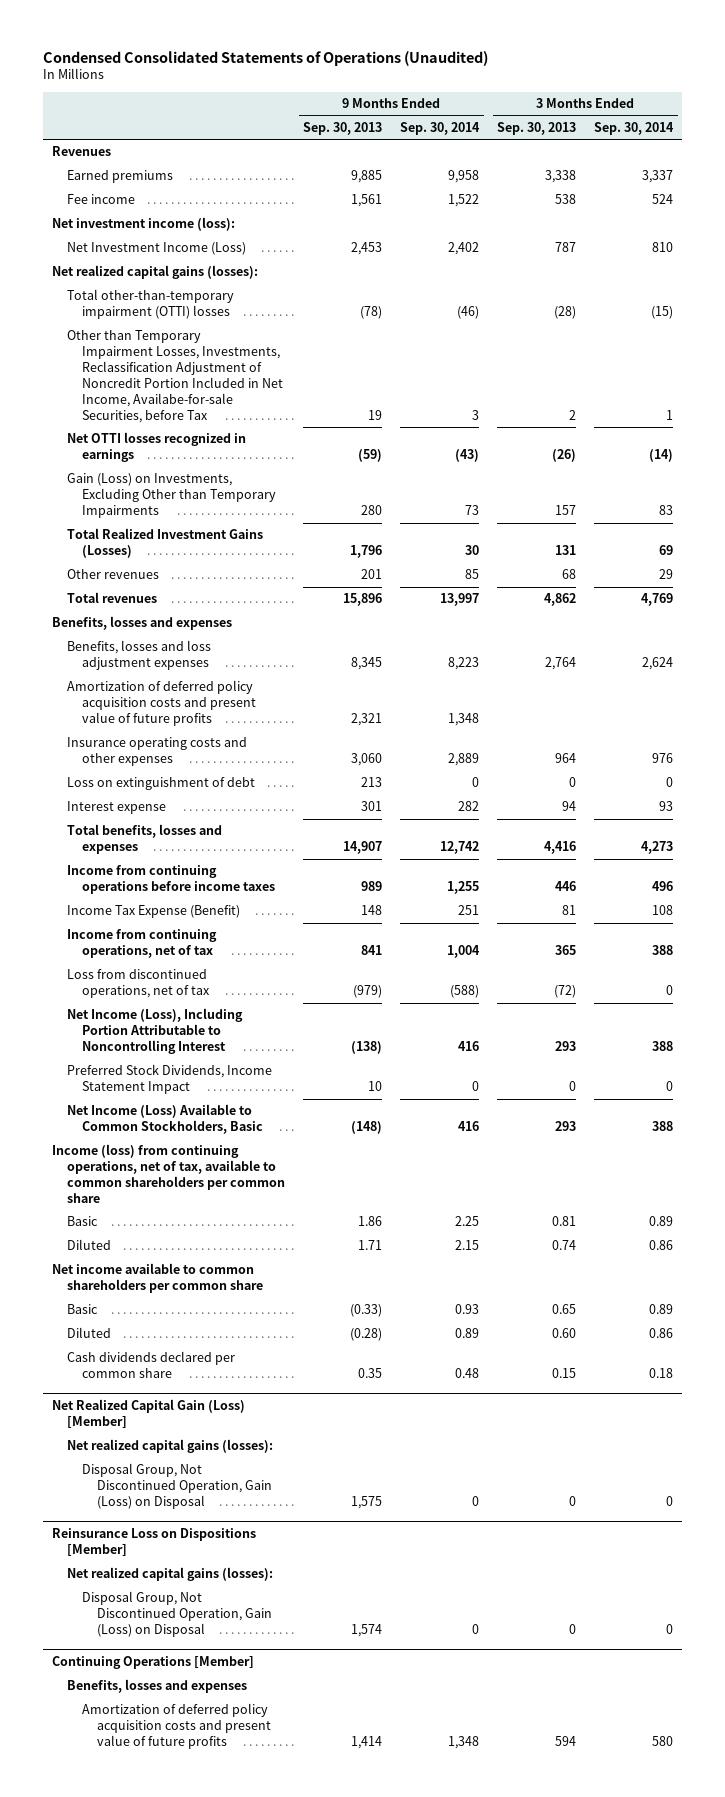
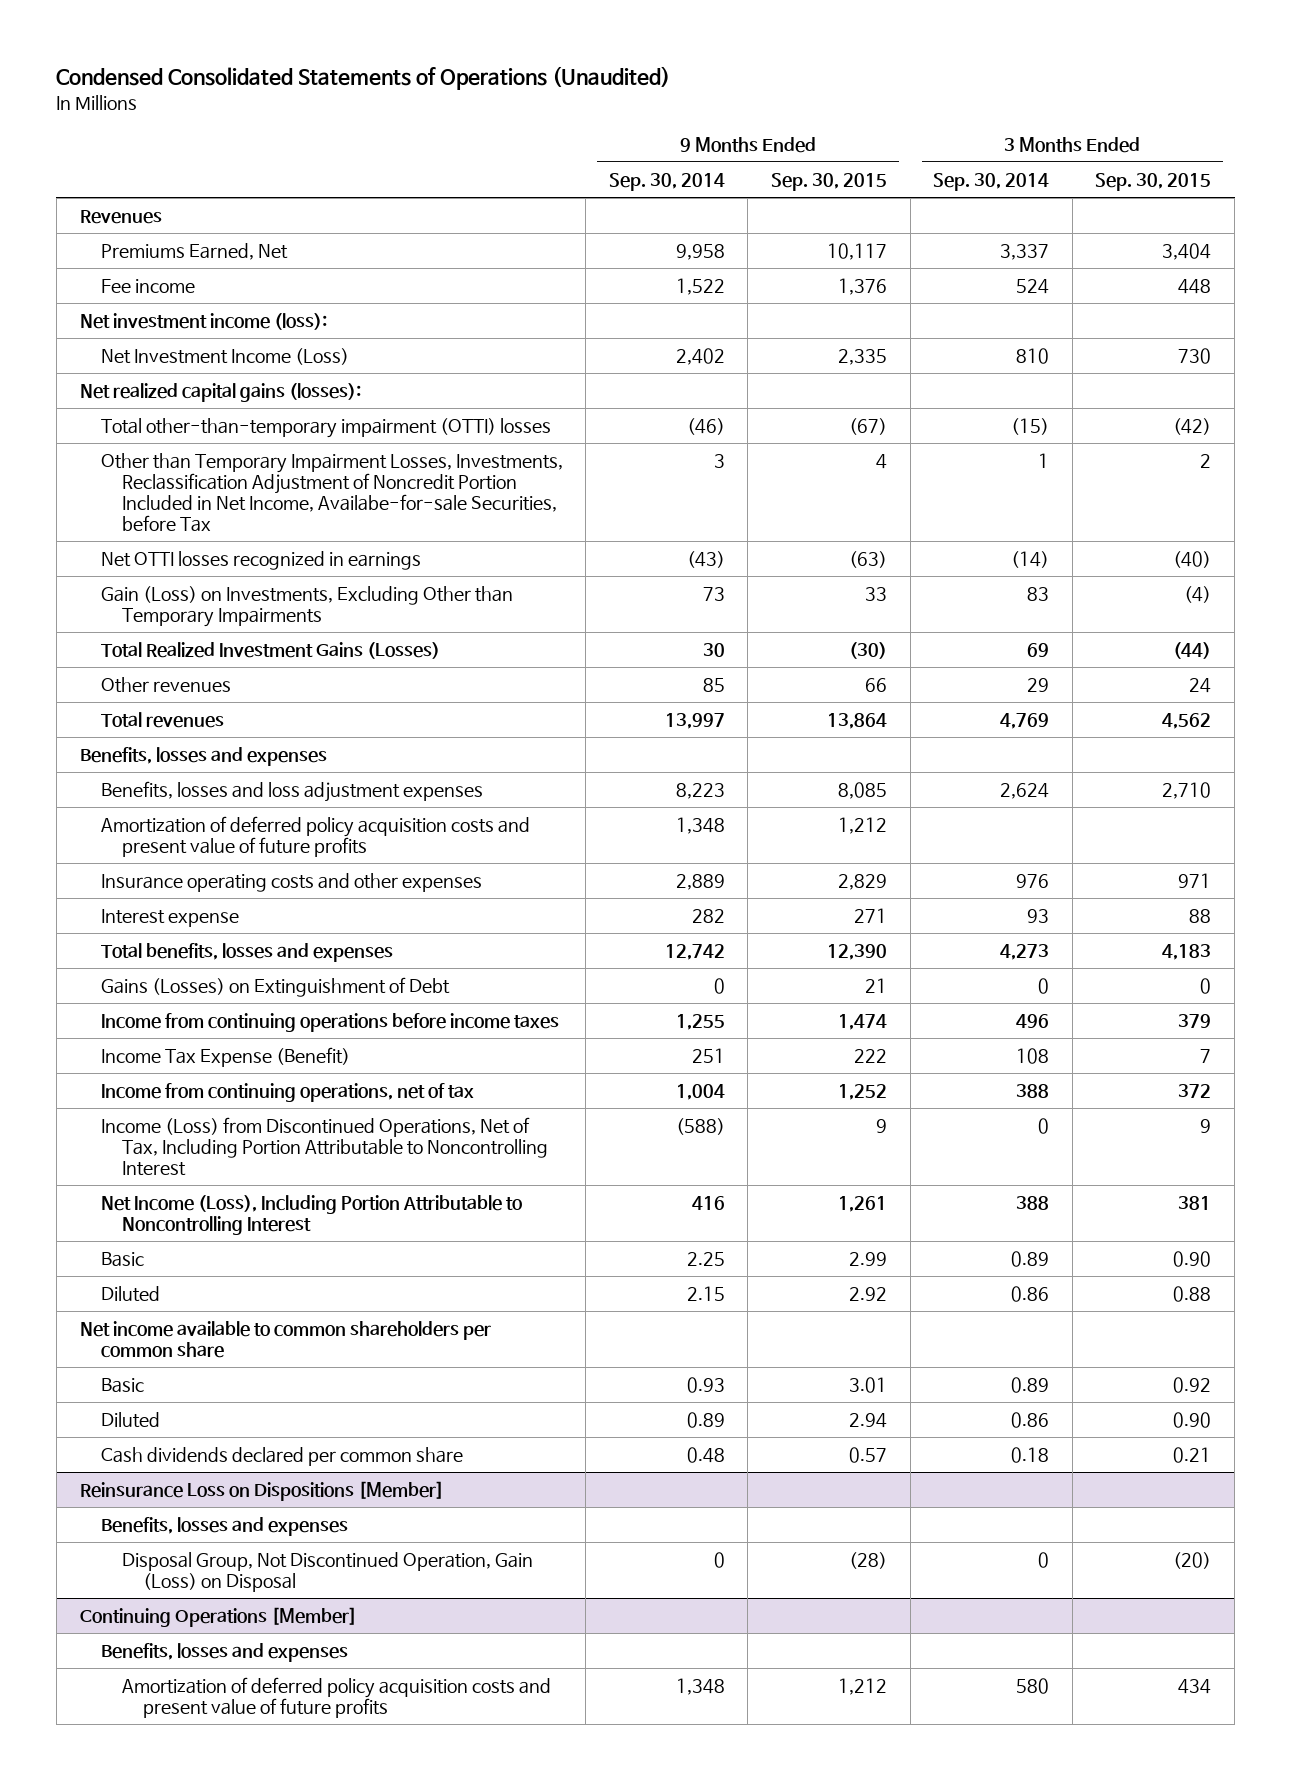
[303,122,383,136] Sep. 30, 2013 -> none
[497,122,577,136] Sep. 30, 2013 -> none
none -> [770,173,887,192] Sep. 30, 2015
none -> [1095,173,1212,192] Sep. 30, 2015
[67,170,174,184] Earned premiums -> [100,243,288,261] Premiums Earned, Net
[67,777,256,791] Loss on extinguishment of debt -> none
none -> [100,977,450,998] Gains (Losses) on Extinguishment of Debt
[67,969,211,999] Loss from discontinued operations, net of tax -> [100,1117,548,1177] Income (Loss) from Discontinued Operations, Net of Tax, Including Portion Attributable to Noncontrolling Interest
[67,1064,273,1095] Preferred Stock Dividends, Income Statement Impact -> none
[67,1104,264,1135] Net Income (Loss) Available to Common Stockholders, Basic -> none
[52,1144,286,1204] Income (loss) from continuing operations, net of tax, available to common shareholders per common share -> none
[52,1399,246,1429] Net Realized Capital Gain (Loss) [Member] -> none
[67,1439,274,1454] Net realized capital gains (losses): -> none
[82,1463,273,1510] Disposal Group, Not Discontinued Operation, Gain (Loss) on Disposal -> none
[67,1567,274,1582] Net realized capital gains (losses): -> none
none -> [100,1517,348,1537] Benefits, losses and expenses

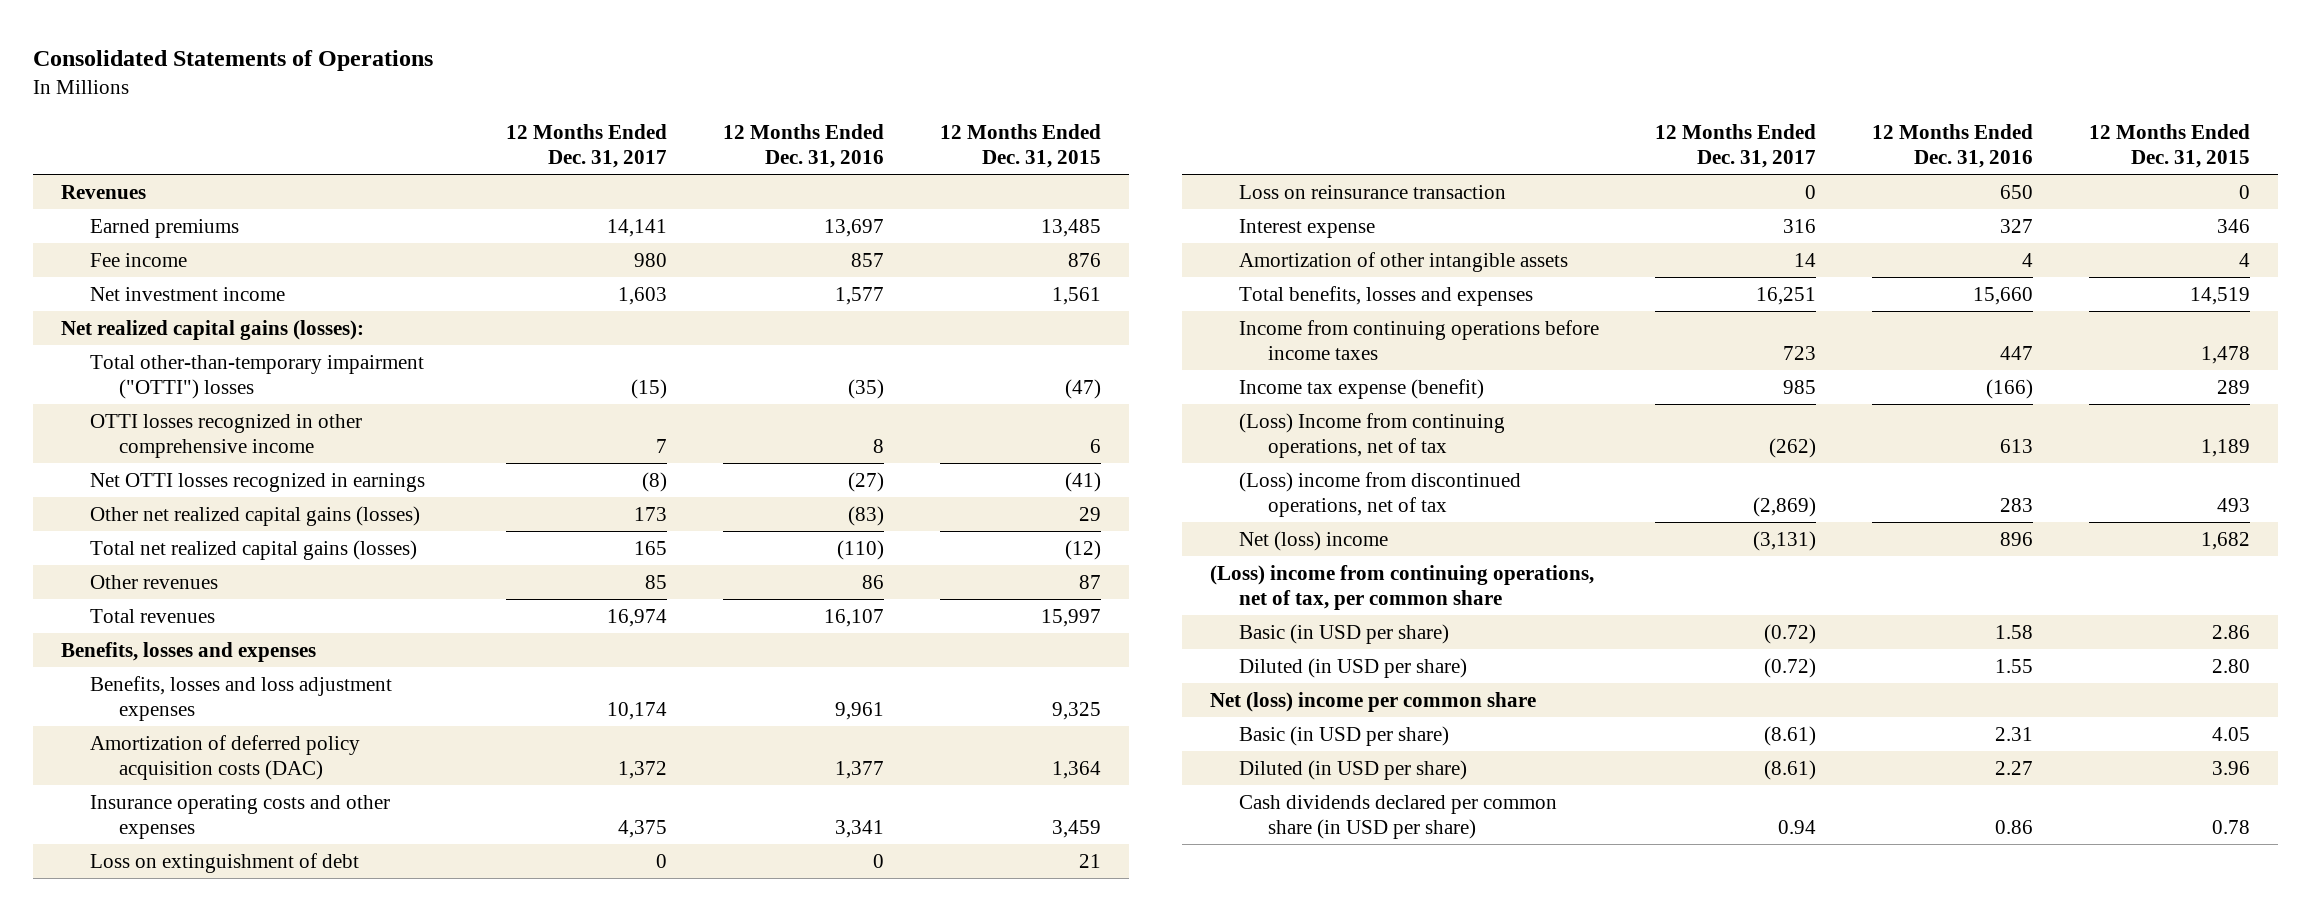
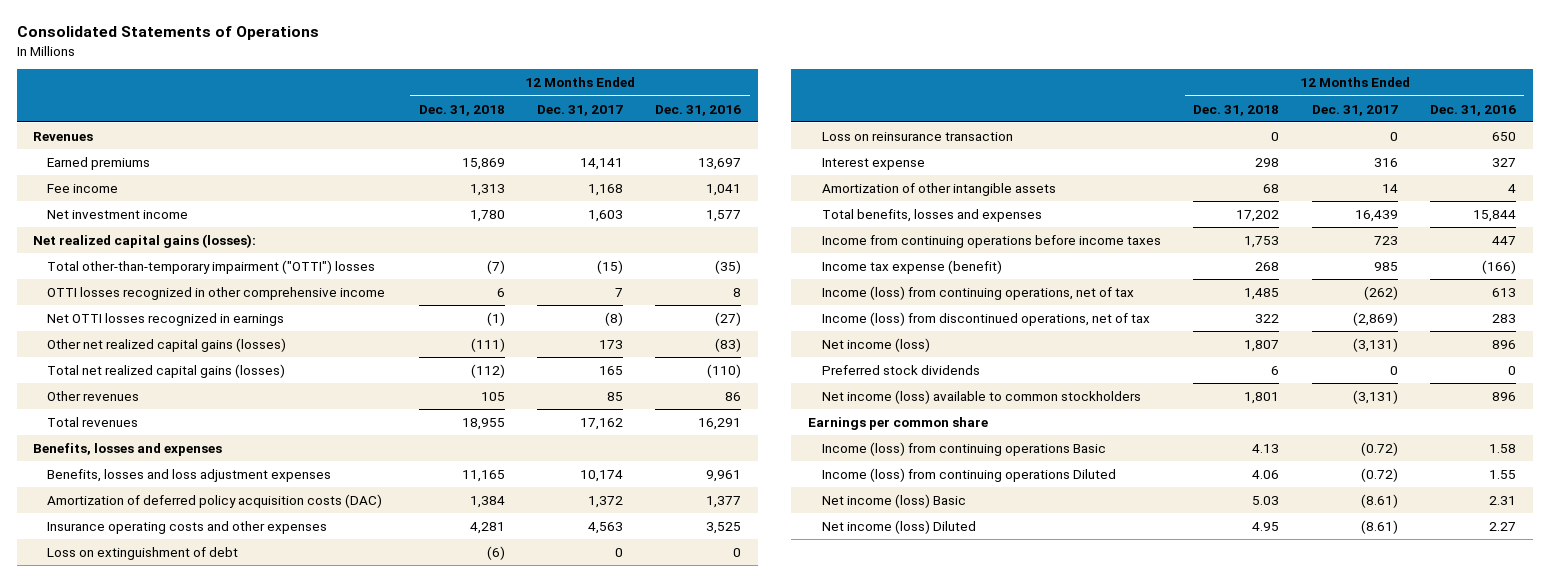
[940,124,1102,168] 12 Months Ended Dec. 31, 2015 -> none
none -> [418,104,505,116] Dec. 31, 2018
[634,252,668,267] 980 -> [587,183,623,196] 1,168
[851,252,885,267] 857 -> [706,183,742,196] 1,041
[607,608,668,627] 16,974 -> [579,417,623,430] 17,162
[824,608,885,627] 16,107 -> [698,417,742,430] 16,291
[618,819,668,838] 4,375 -> [587,521,623,534] 4,563
[835,819,885,838] 3,341 -> [706,521,742,534] 3,525
[1755,286,1816,305] 16,251 -> [1354,209,1398,222] 16,439
[1973,286,2034,305] 15,660 -> [1473,209,1517,222] 15,844
[1210,564,1595,610] (Loss) income from continuing operations, net of tax, per common share -> none
[1210,691,1537,712] Net (loss) income per common share -> none
[1238,794,1557,839] Cash dividends declared per common share (in USD per share) -> none
[1238,412,1505,458] (Loss) Income from continuing operations, net of tax -> [822,285,1135,300] Income (loss) from continuing operations, net of tax
[1238,471,1521,517] (Loss) income from discontinued operations, net of tax -> [822,311,1151,326] Income (loss) from discontinued operations, net of tax
[1238,530,1388,551] Net (loss) income -> [822,337,931,352] Net income (loss)
none -> [822,364,981,375] Preferred stock dividends
none -> [822,389,1142,404] Net income (loss) available to common stockholders
none -> [807,416,988,430] Earnings per common share
[1238,623,1449,644] Basic (in USD per share) -> [822,441,1107,456] Income (loss) from continuing operations Basic
[1238,657,1467,678] Diluted (in USD per share) -> [822,467,1117,482] Income (loss) from continuing operations Diluted
[1238,725,1449,746] Basic (in USD per share) -> [822,493,967,508] Net income (loss) Basic
[1238,759,1467,780] Diluted (in USD per share) -> [822,519,977,534] Net income (loss) Diluted

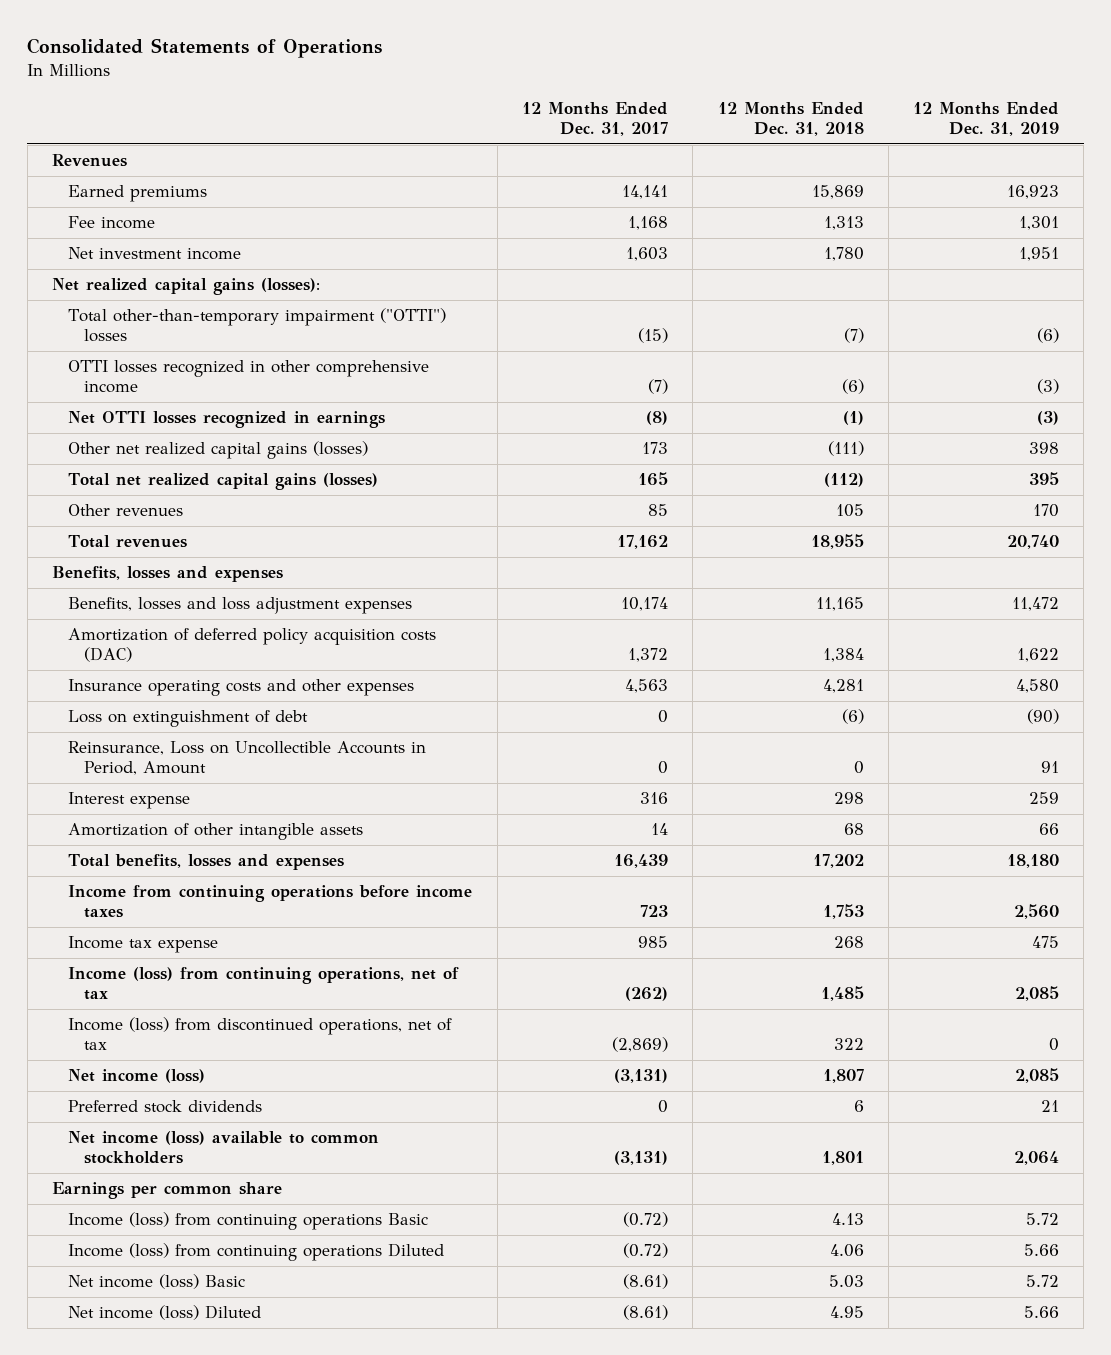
[655,104,742,116] Dec. 31, 2016 -> none
none -> [913,102,1060,137] 12 Months Ended Dec. 31, 2019
[496,287,505,297] 6 -> [841,379,864,395] (6)
[614,287,623,297] 7 -> [647,379,668,395] (7)
[822,131,1014,141] Loss on reinsurance transaction -> none
none -> [68,741,427,776] Reinsurance, Loss on Uncollectible Accounts in Period, Amount
[822,259,1003,274] Income tax expense (benefit) -> [68,936,219,954] Income tax expense

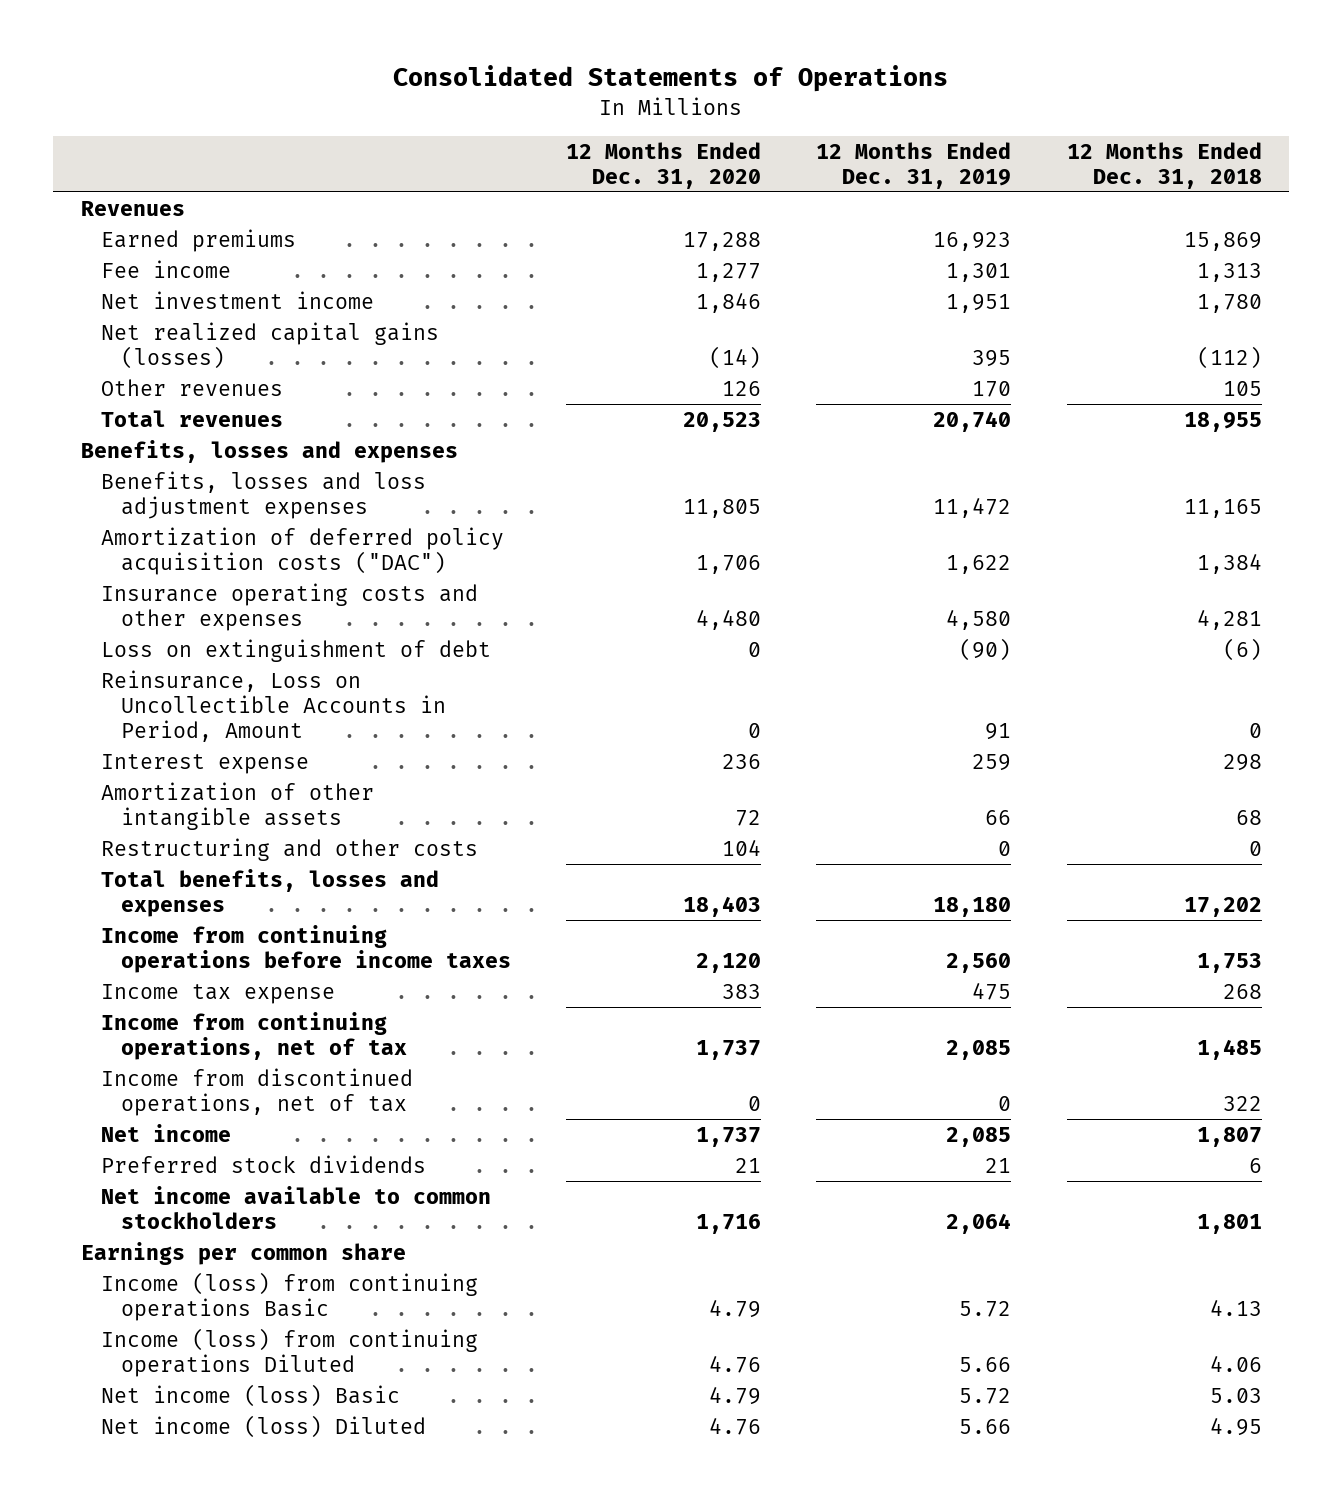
[521,102,668,137] 12 Months Ended Dec. 31, 2017 -> none
none -> [565,141,761,189] 12 Months Ended Dec. 31, 2020
[52,278,321,296] Net realized capital gains (losses): -> none
[68,308,447,343] Total other-than-temporary impairment ("OTTI") losses -> none
[68,360,430,394] OTTI losses recognized in other comprehensive income -> none
[68,411,386,429] Net OTTI losses recognized in earnings -> none
[68,441,369,460] Other net realized capital gains (losses) -> none
[68,473,379,491] Total net realized capital gains (losses) -> [100,322,439,369] Net realized capital gains (losses)
[68,628,437,663] Amortization of deferred policy acquisition costs (DAC) -> [100,527,504,575] Amortization of deferred policy acquisition costs ("DAC")
none -> [100,838,478,862] Restructuring and other costs
[68,967,460,1001] Income (loss) from continuing operations, net of tax -> [100,1012,407,1060] Income from continuing operations, net of tax
[68,1017,453,1051] Income (loss) from discontinued operations, net of tax -> [100,1068,413,1116] Income from discontinued operations, net of tax
[68,1069,206,1084] Net income (loss) -> [100,1124,231,1143] Net income
[68,1131,380,1165] Net income (loss) available to common stockholders -> [100,1186,491,1229] Net income available to common stockholders

